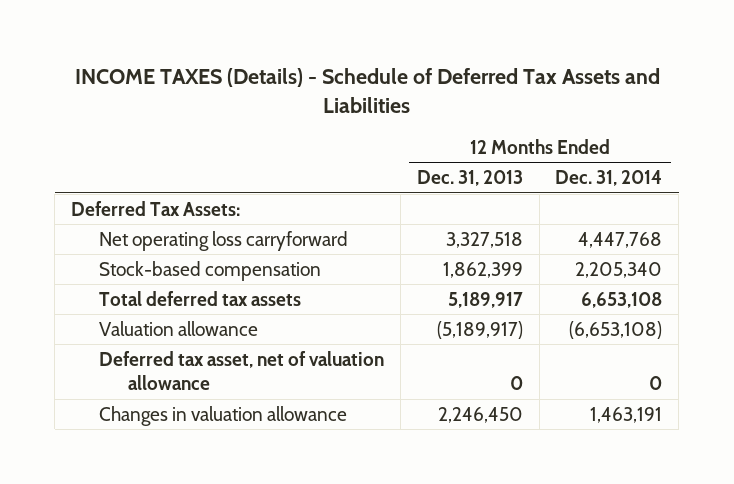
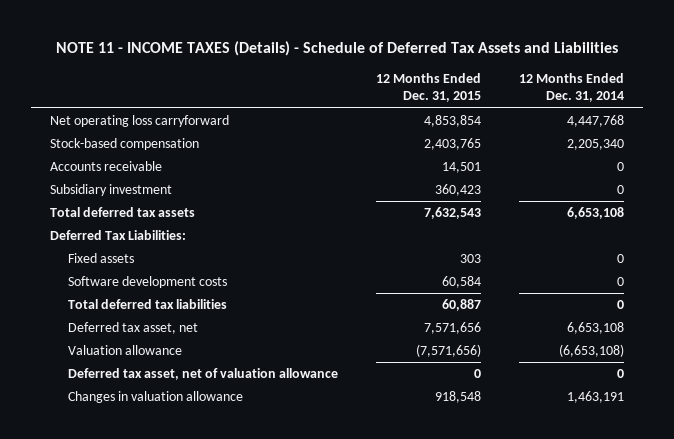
[74,68,660,114] INCOME TAXES (Details) - Schedule of Deferred Tax Assets and Liabilities -> [56,40,619,56] NOTE 11 - INCOME TAXES (Details) - Schedule of Deferred Tax Assets and Liabilities
[416,170,523,187] Dec. 31, 2013 -> none
none -> [375,72,481,103] 12 Months Ended Dec. 31, 2015
[71,200,241,216] Deferred Tax Assets: -> none
none -> [50,161,163,172] Accounts receivable
none -> [50,184,173,197] Subsidiary investment
none -> [50,230,187,241] Deferred Tax Liabilities:
none -> [67,253,134,264] Fixed assets
none -> [67,276,227,289] Software development costs
none -> [67,299,227,310] Total deferred tax liabilities
none -> [67,322,198,335] Deferred tax asset, net

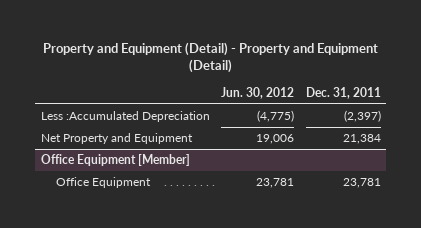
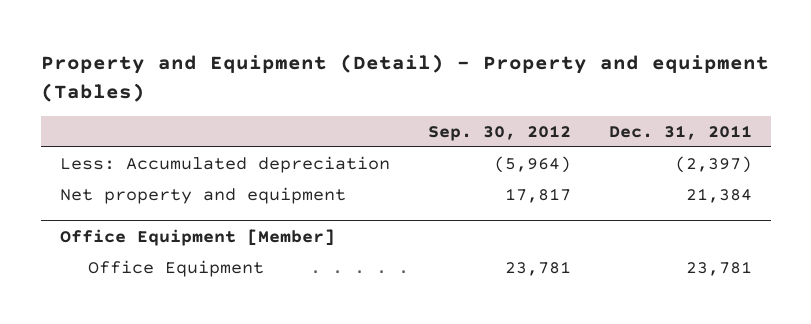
[42,41,378,74] Property and Equipment (Detail) - Property and Equipment (Detail) -> [40,54,769,102] Property and Equipment (Detail) - Property and equipment (Tables)
[221,86,295,99] Jun. 30, 2012 -> none
none -> [427,124,571,141] Sep. 30, 2012
[40,111,210,123] Less :Accumulated Depreciation -> [59,155,390,173] Less: Accumulated depreciation
[40,133,193,145] Net Property and Equipment -> [59,186,346,204] Net property and equipment

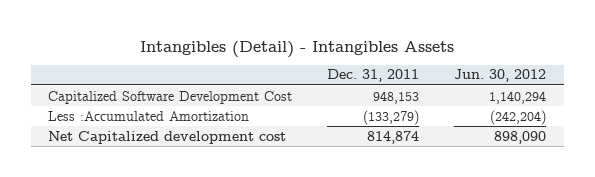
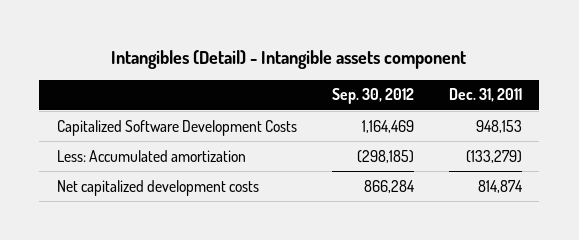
[140,40,455,58] Intangibles (Detail) - Intangibles Assets -> [111,49,467,69] Intangibles (Detail) - Intangible assets component
[454,69,547,83] Jun. 30, 2012 -> none
none -> [331,88,414,105] Sep. 30, 2012
[48,90,293,104] Capitalized Software Development Cost -> [56,119,297,136] Capitalized Software Development Costs
[48,110,250,121] Less :Accumulated Amortization -> [56,149,246,162] Less: Accumulated amortization
[48,130,287,144] Net Capitalized development cost -> [56,179,259,196] Net capitalized development costs

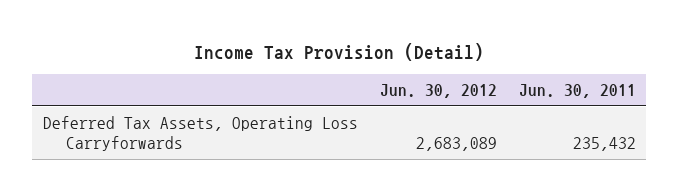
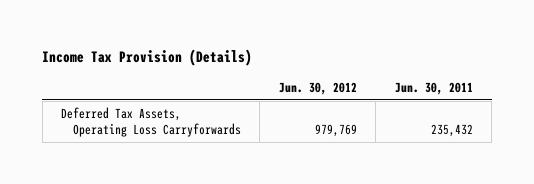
[194,43,485,62] Income Tax Provision (Detail) -> [42,49,253,67] Income Tax Provision (Details)
[415,137,497,152] 2,683,089 -> [314,124,357,138] 979,769

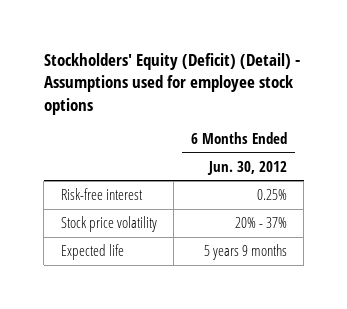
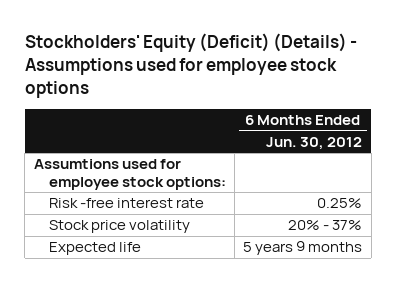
[43,53,300,115] Stockholders' Equity (Deficit) (Detail) - Assumptions used for employee stock options -> [24,32,357,99] Stockholders' Equity (Deficit) (Details) - Assumptions used for employee stock options
none -> [33,159,226,191] Assumtions used for employee stock options:
[60,187,143,200] Risk-free interest -> [48,198,204,209] Risk -free interest rate

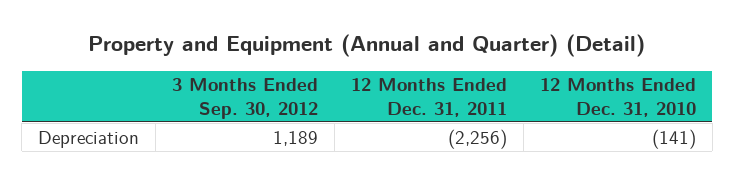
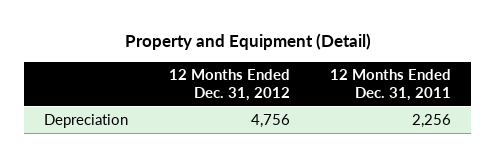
[87,34,645,58] Property and Equipment (Annual and Quarter) (Detail) -> [124,32,371,50] Property and Equipment (Detail)
[171,78,318,119] 3 Months Ended Sep. 30, 2012 -> none
[539,78,696,117] 12 Months Ended Dec. 31, 2010 -> none
none -> [168,69,290,102] 12 Months Ended Dec. 31, 2012
[447,128,507,149] (2,256) -> [412,114,452,129] 2,256

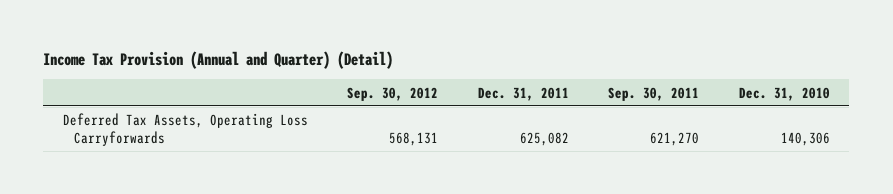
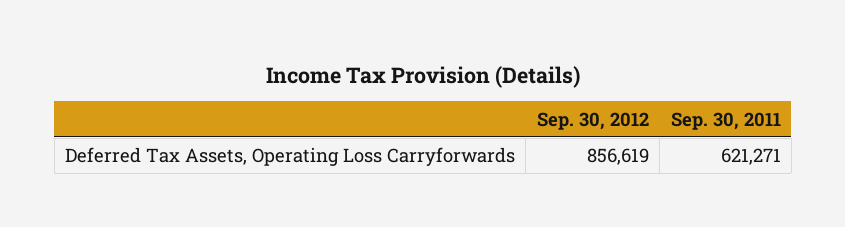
[43,51,394,70] Income Tax Provision (Annual and Quarter) (Detail) -> [265,65,580,88] Income Tax Provision (Details)
[477,86,569,101] Dec. 31, 2011 -> none
[738,86,830,101] Dec. 31, 2010 -> none
[389,131,439,146] 568,131 -> [586,148,649,166] 856,619
[650,131,700,146] 621,270 -> [720,148,781,166] 621,271

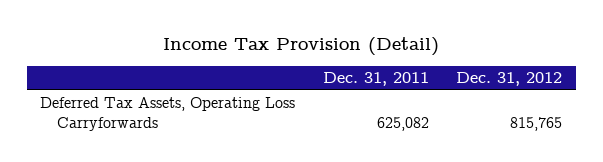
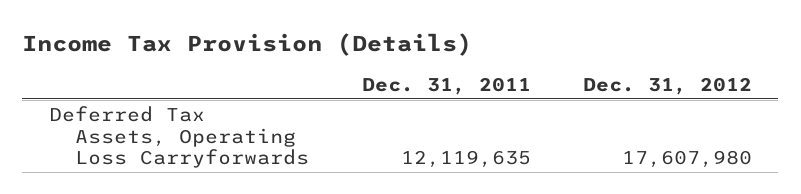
[163,37,440,57] Income Tax Provision (Detail) -> [22,33,473,57] Income Tax Provision (Details)
[376,117,429,132] 625,082 -> [400,150,531,169] 12,119,635
[510,117,563,132] 815,765 -> [622,150,753,169] 17,607,980

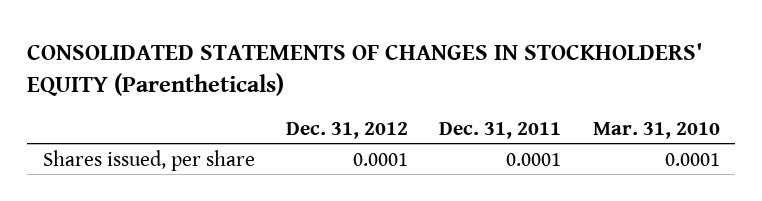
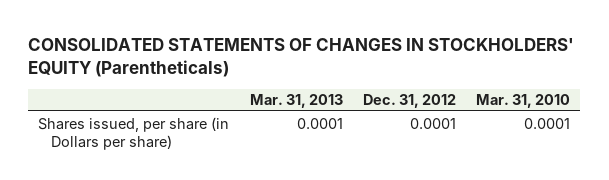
[439,121,562,139] Dec. 31, 2011 -> none
none -> [249,94,343,109] Mar. 31, 2013
[42,149,255,171] Shares issued, per share -> [38,116,230,150] Shares issued, per share (in Dollars per share)

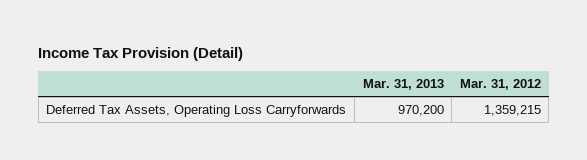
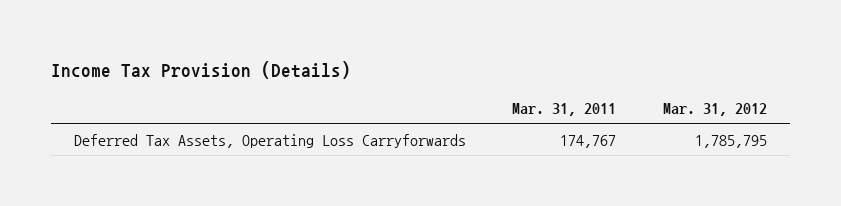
[38,47,244,62] Income Tax Provision (Detail) -> [50,61,351,80] Income Tax Provision (Details)
[362,79,444,91] Mar. 31, 2013 -> none
none -> [512,102,617,116] Mar. 31, 2011
[483,104,541,116] 1,359,215 -> [694,134,767,148] 1,785,795

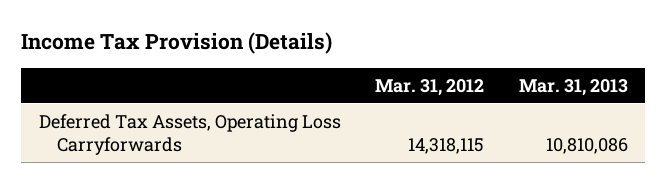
[512,102,617,116] Mar. 31, 2011 -> none
none -> [519,78,629,96] Mar. 31, 2013
[694,134,767,148] 1,785,795 -> [408,138,485,155] 14,318,115

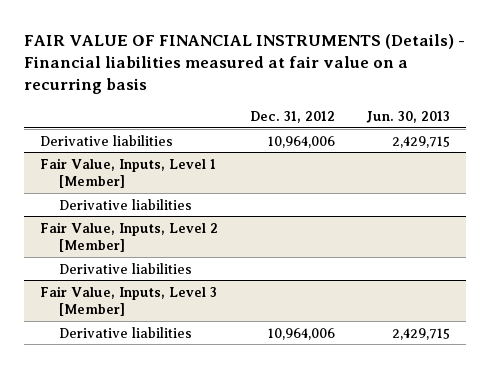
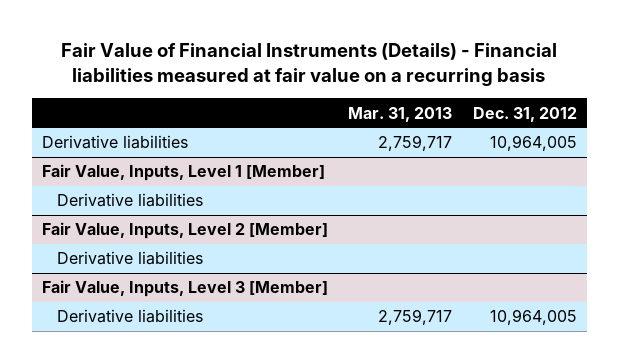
[24,34,466,95] FAIR VALUE OF FINANCIAL INSTRUMENTS (Details) - Financial liabilities measured at fair value on a recurring basis -> [61,43,558,87] Fair Value of Financial Instruments (Details) - Financial liabilities measured at fair value on a recurring basis
[366,111,451,124] Jun. 30, 2013 -> none
none -> [348,106,453,122] Mar. 31, 2013
[268,135,336,148] 10,964,006 -> [489,135,577,152] 10,964,005
[268,327,336,340] 10,964,006 -> [489,309,577,326] 10,964,005

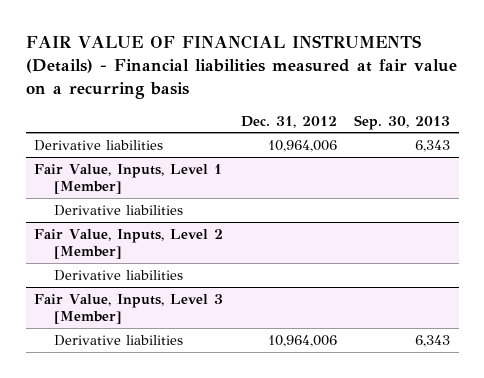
[61,43,558,87] Fair Value of Financial Instruments (Details) - Financial liabilities measured at fair value on a recurring basis -> [25,35,457,99] FAIR VALUE OF FINANCIAL INSTRUMENTS (Details) - Financial liabilities measured at fair value on a recurring basis
[348,106,453,122] Mar. 31, 2013 -> none
none -> [353,114,450,130] Sep. 30, 2013
[489,135,577,152] 10,964,005 -> [267,140,337,153] 10,964,006
[489,309,577,326] 10,964,005 -> [267,335,337,348] 10,964,006

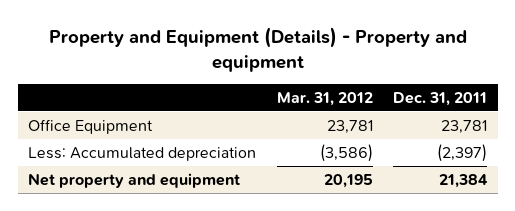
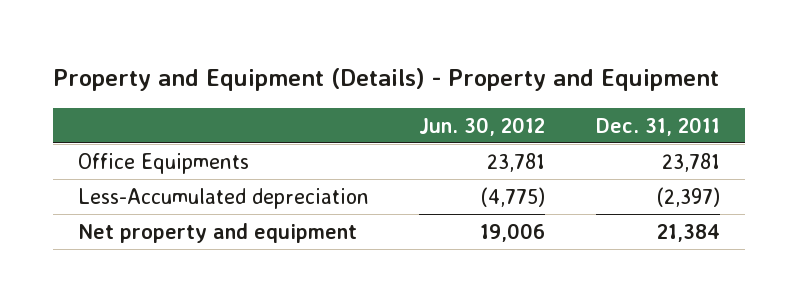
[48,26,467,72] Property and Equipment (Details) - Property and equipment -> [53,68,720,92] Property and Equipment (Details) - Property and Equipment
[276,91,373,106] Mar. 31, 2012 -> none
none -> [419,116,546,136] Jun. 30, 2012
[27,118,153,134] Office Equipment -> [78,152,250,174] Office Equipments
[27,146,256,161] Less: Accumulated depreciation -> [78,187,370,209] Less-Accumulated depreciation

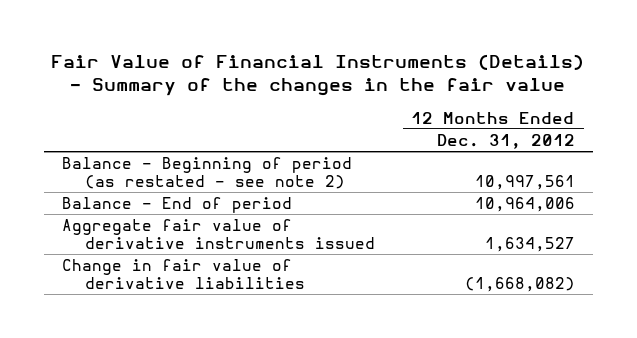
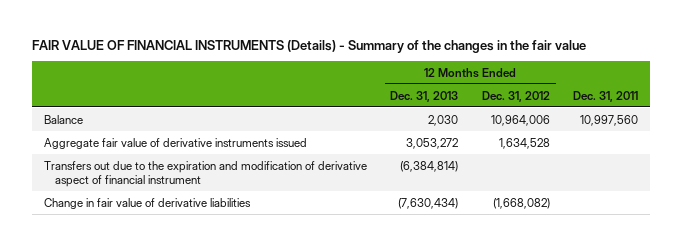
[51,53,585,97] Fair Value of Financial Instruments (Details) - Summary of the changes in the fair value -> [32,39,587,53] FAIR VALUE OF FINANCIAL INSTRUMENTS (Details) - Summary of the changes in the fair value
none -> [390,90,459,102] Dec. 31, 2013
none -> [573,90,639,102] Dec. 31, 2011
[62,156,353,189] Balance - Beginning of period (as restated - see note 2) -> none
[62,196,293,213] Balance - End of period -> [43,114,83,124] Balance
[484,236,575,252] 1,634,527 -> [498,137,550,149] 1,634,528
none -> [43,160,367,188] Transfers out due to the expiration and modification of derivative aspect of financial instrument

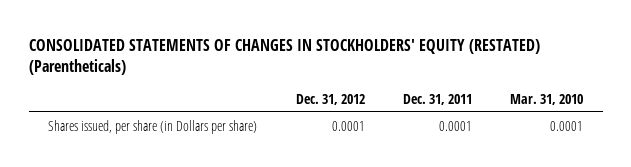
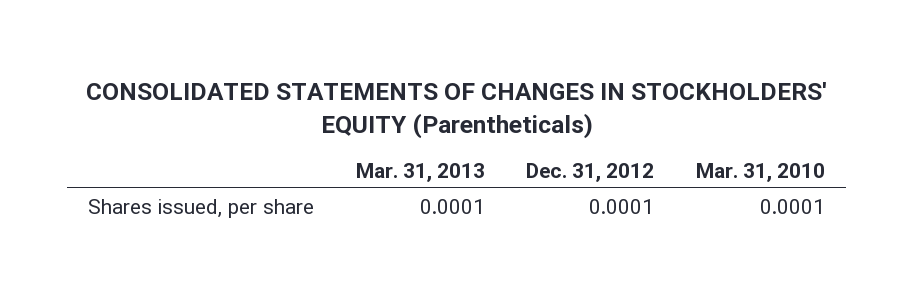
[28,38,540,76] CONSOLIDATED STATEMENTS OF CHANGES IN STOCKHOLDERS' EQUITY (RESTATED) (Parentheticals) -> [85,81,827,139] CONSOLIDATED STATEMENTS OF CHANGES IN STOCKHOLDERS' EQUITY (Parentheticals)
[402,93,472,105] Dec. 31, 2011 -> none
none -> [355,163,485,183] Mar. 31, 2013
[48,119,258,134] Shares issued, per share (in Dollars per share) -> [88,198,315,218] Shares issued, per share

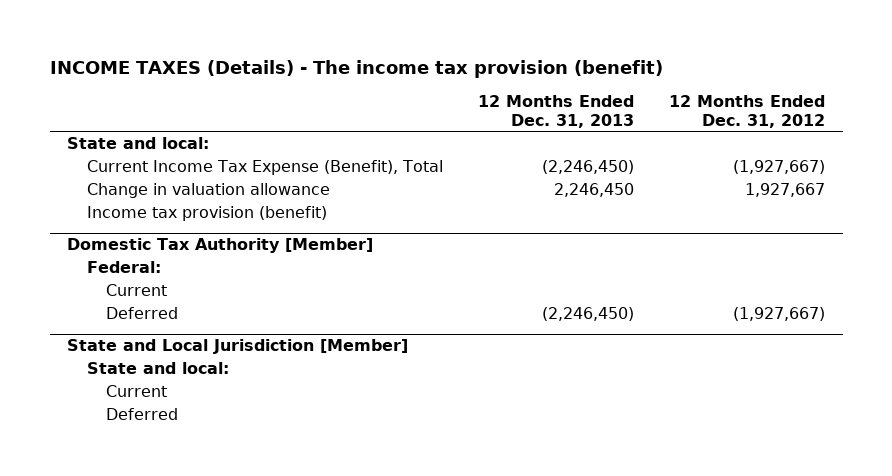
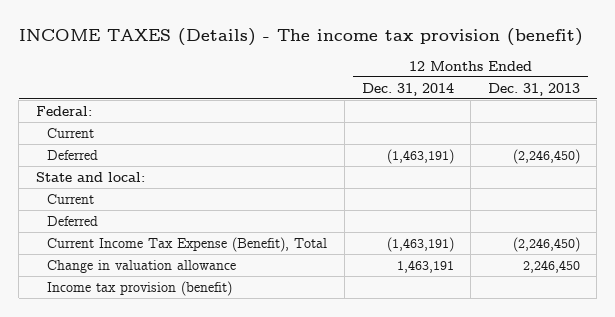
[668,95,825,128] 12 Months Ended Dec. 31, 2012 -> none
none -> [361,82,454,96] Dec. 31, 2014
[67,137,210,150] State and local: -> none
[67,238,374,254] Domestic Tax Authority [Member] -> none
[67,339,409,355] State and Local Jurisdiction [Member] -> none
[86,160,443,176] Current Income Tax Expense (Benefit), Total -> [47,236,328,252] Current Income Tax Expense (Benefit), Total
[86,183,330,199] Change in valuation allowance -> [47,259,237,273] Change in valuation allowance
[86,206,327,222] Income tax provision (benefit) -> [47,280,233,296] Income tax provision (benefit)

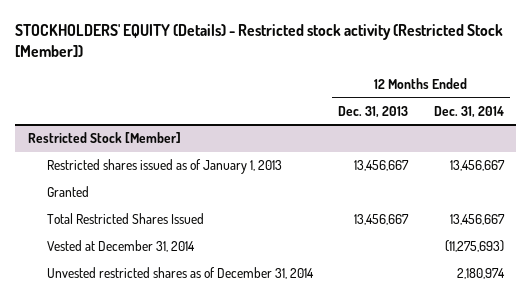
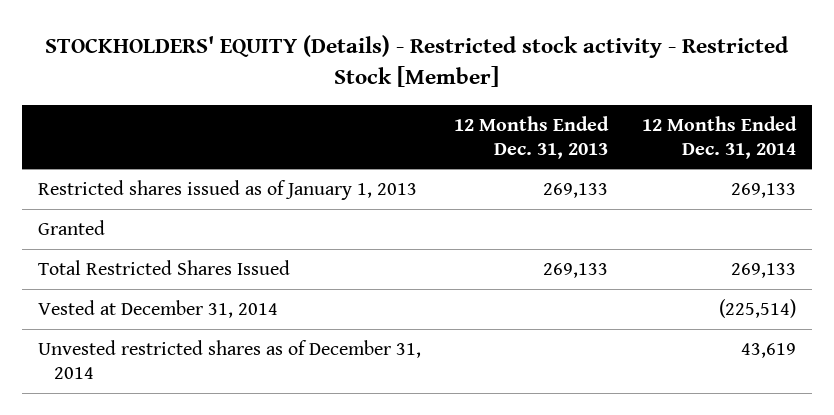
[14,23,503,58] STOCKHOLDERS' EQUITY (Details) - Restricted stock activity (Restricted Stock [Member]) -> [44,34,789,88] STOCKHOLDERS' EQUITY (Details) - Restricted stock activity - Restricted Stock [Member]
[27,132,181,144] Restricted Stock [Member] -> none
[354,160,410,172] 13,456,667 -> [543,183,609,199] 269,133
[449,160,505,172] 13,456,667 -> [730,183,796,199] 269,133
[354,214,410,226] 13,456,667 -> [543,263,609,279] 269,133
[449,214,505,226] 13,456,667 -> [730,263,796,279] 269,133
[444,240,504,253] (11,275,693) -> [718,299,796,319] (225,514)
[456,268,505,280] 2,180,974 -> [740,343,796,359] 43,619

